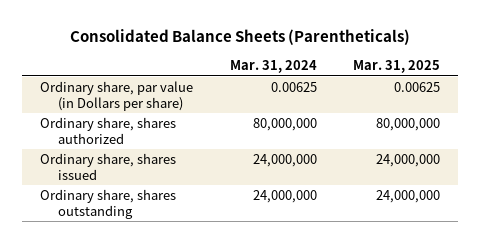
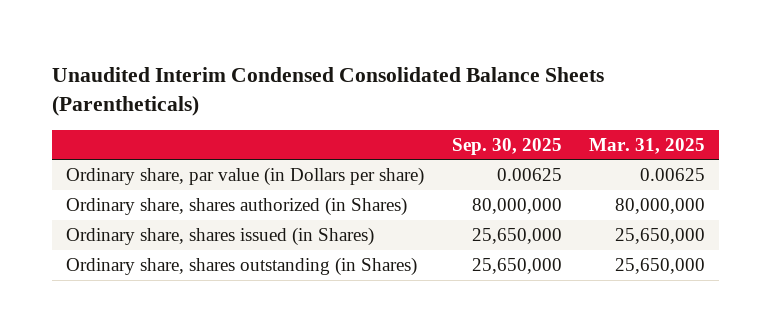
[70,29,411,46] Consolidated Balance Sheets (Parentheticals) -> [52,66,605,116] Unaudited Interim Condensed Consolidated Balance Sheets (Parentheticals)
[229,60,317,74] Mar. 31, 2024 -> none
none -> [451,137,562,155] Sep. 30, 2025
[40,116,177,144] Ordinary share, shares authorized -> [66,196,408,216] Ordinary share, shares authorized (in Shares)
[40,152,177,180] Ordinary share, shares issued -> [66,226,375,246] Ordinary share, shares issued (in Shares)
[375,153,440,167] 24,000,000 -> [615,227,706,244] 25,650,000
[40,188,177,219] Ordinary share, shares outstanding -> [66,256,418,276] Ordinary share, shares outstanding (in Shares)
[375,189,440,203] 24,000,000 -> [615,257,706,274] 25,650,000

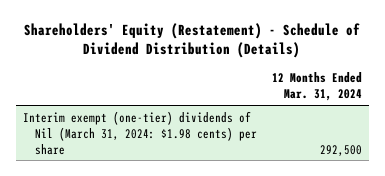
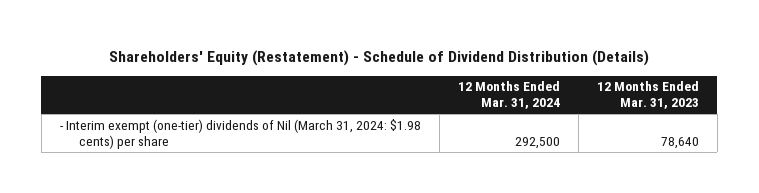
none -> [596,81,699,110] 12 Months Ended Mar. 31, 2023
[22,110,258,155] Interim exempt (one-tier) dividends of Nil (March 31, 2024: $1.98 cents) per share -> [59,118,421,149] - Interim exempt (one-tier) dividends of Nil (March 31, 2024: $1.98 cents) per share

